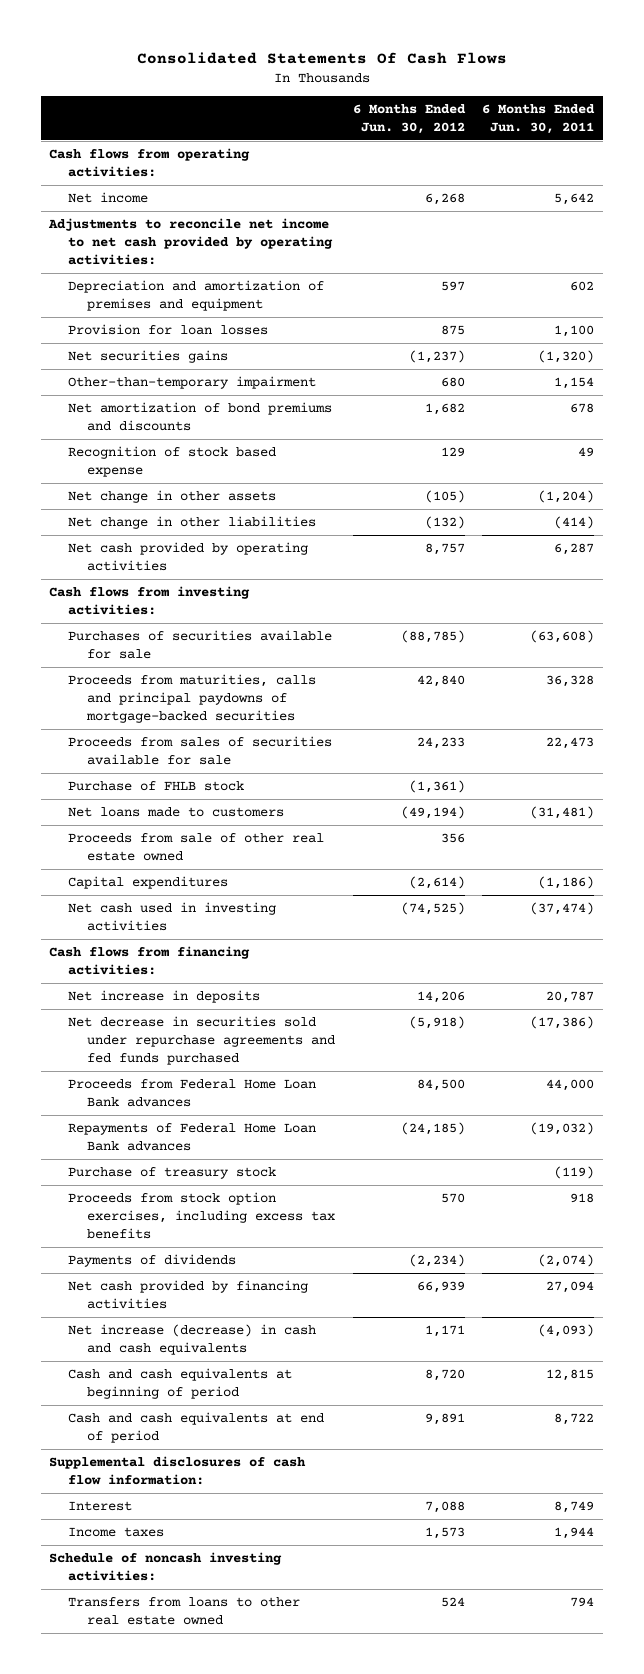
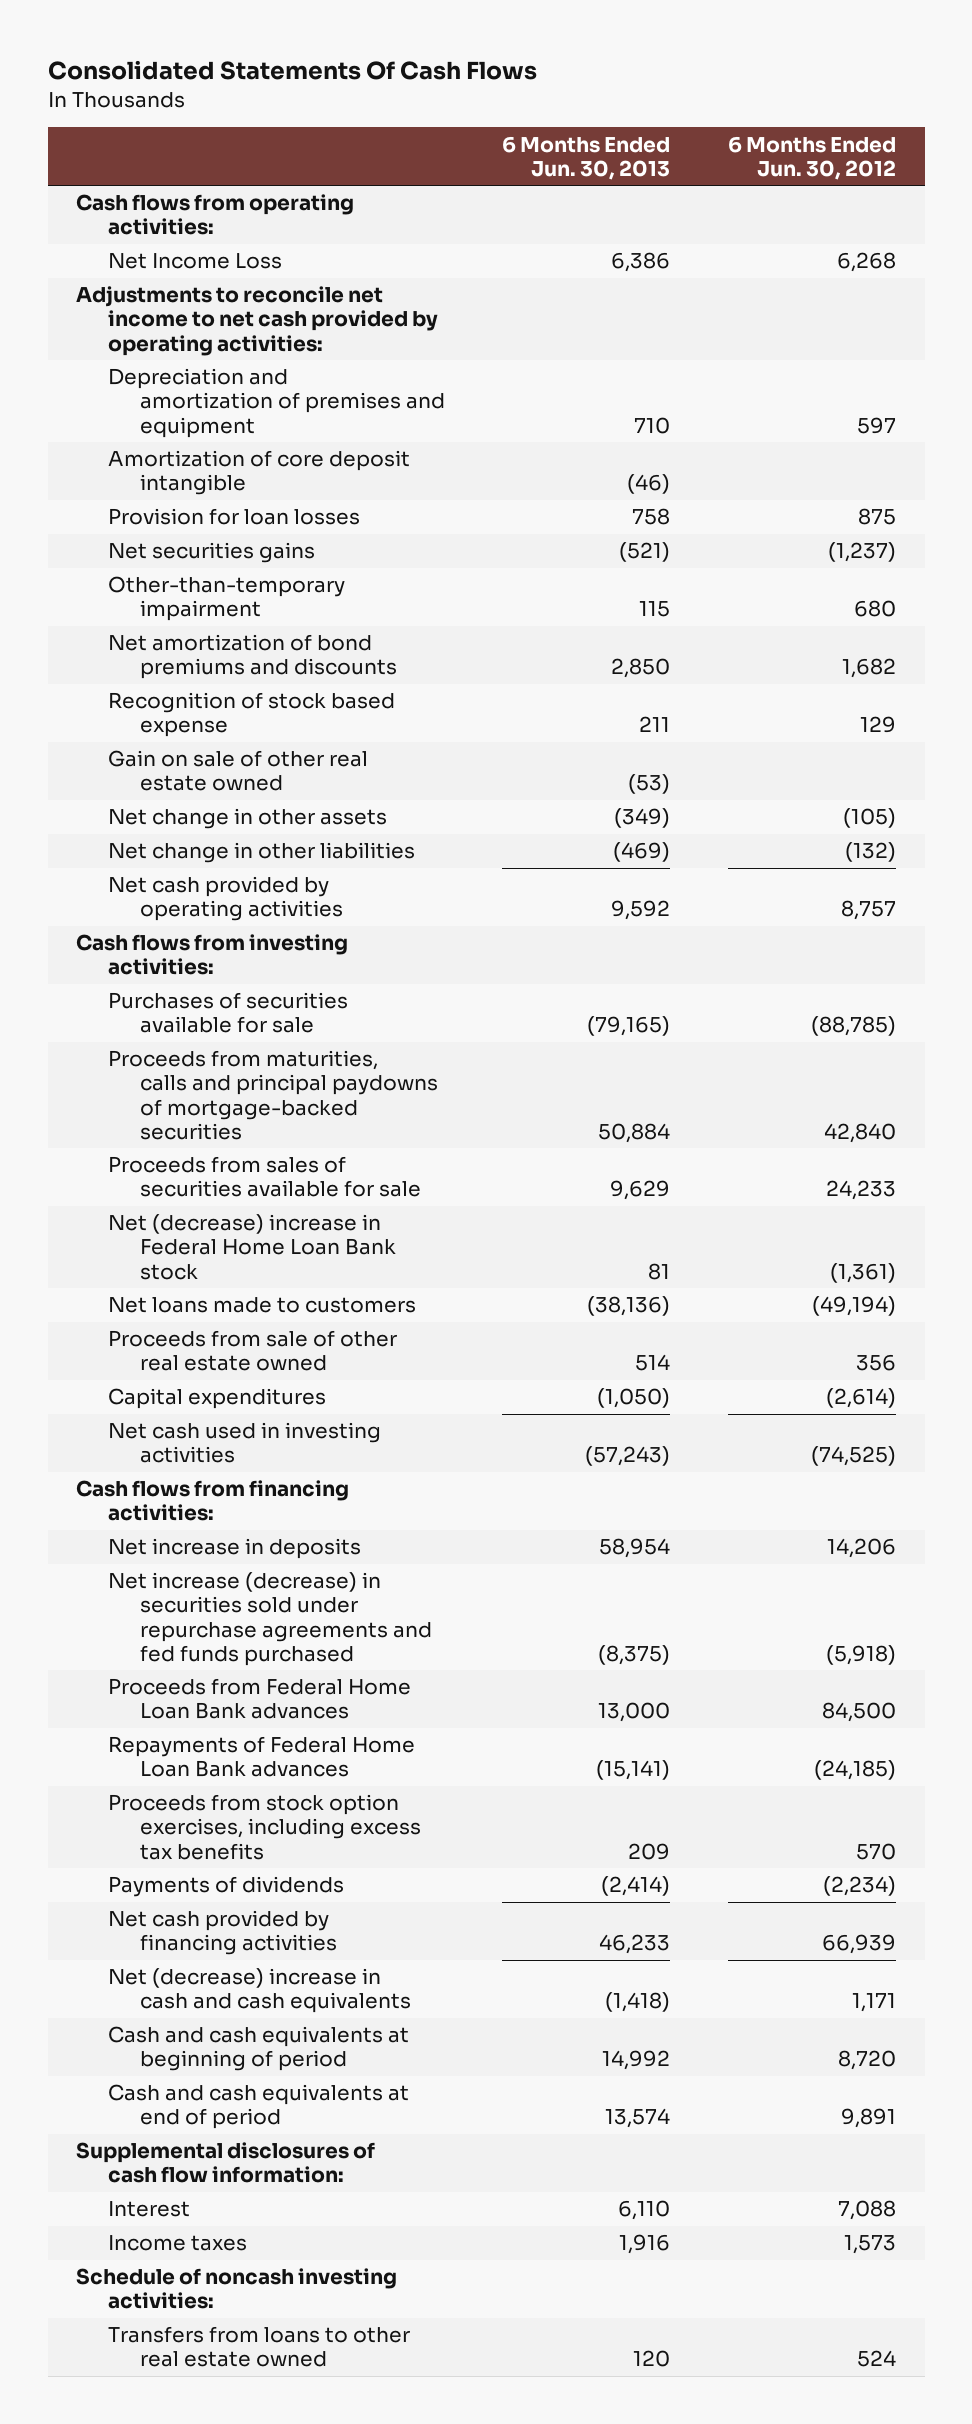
[482,103,596,134] 6 Months Ended Jun. 30, 2011 -> none
none -> [502,135,671,180] 6 Months Ended Jun. 30, 2013
[68,192,149,204] Net income -> [108,253,283,270] Net Income Loss
none -> [108,450,411,496] Amortization of core deposit intangible
none -> [108,750,369,792] Gain on sale of other real estate owned
[68,781,245,792] Purchase of FHLB stock -> [108,1214,396,1280] Net (decrease) increase in Federal Home Loan Bank stock
[68,1016,336,1065] Net decrease in securities sold under repurchase agreements and fed funds purchased -> [108,1572,432,1666] Net increase (decrease) in securities sold under repurchase agreements and fed funds purchased
[68,1167,277,1180] Purchase of treasury stock -> none
[68,1324,317,1355] Net increase (decrease) in cash and cash equivalents -> [108,1968,411,2014] Net (decrease) increase in cash and cash equivalents

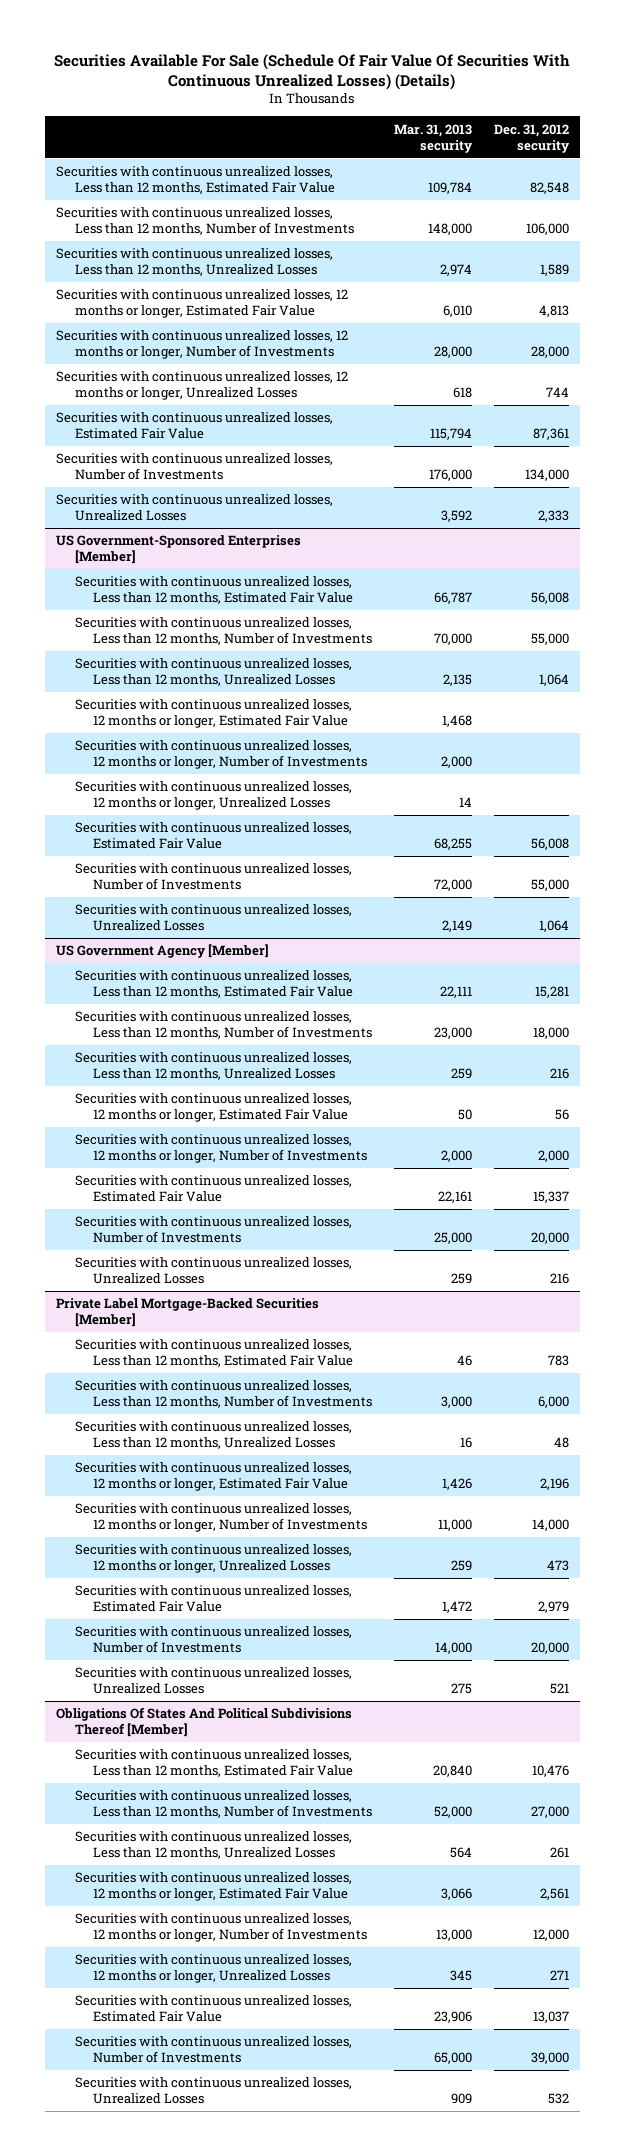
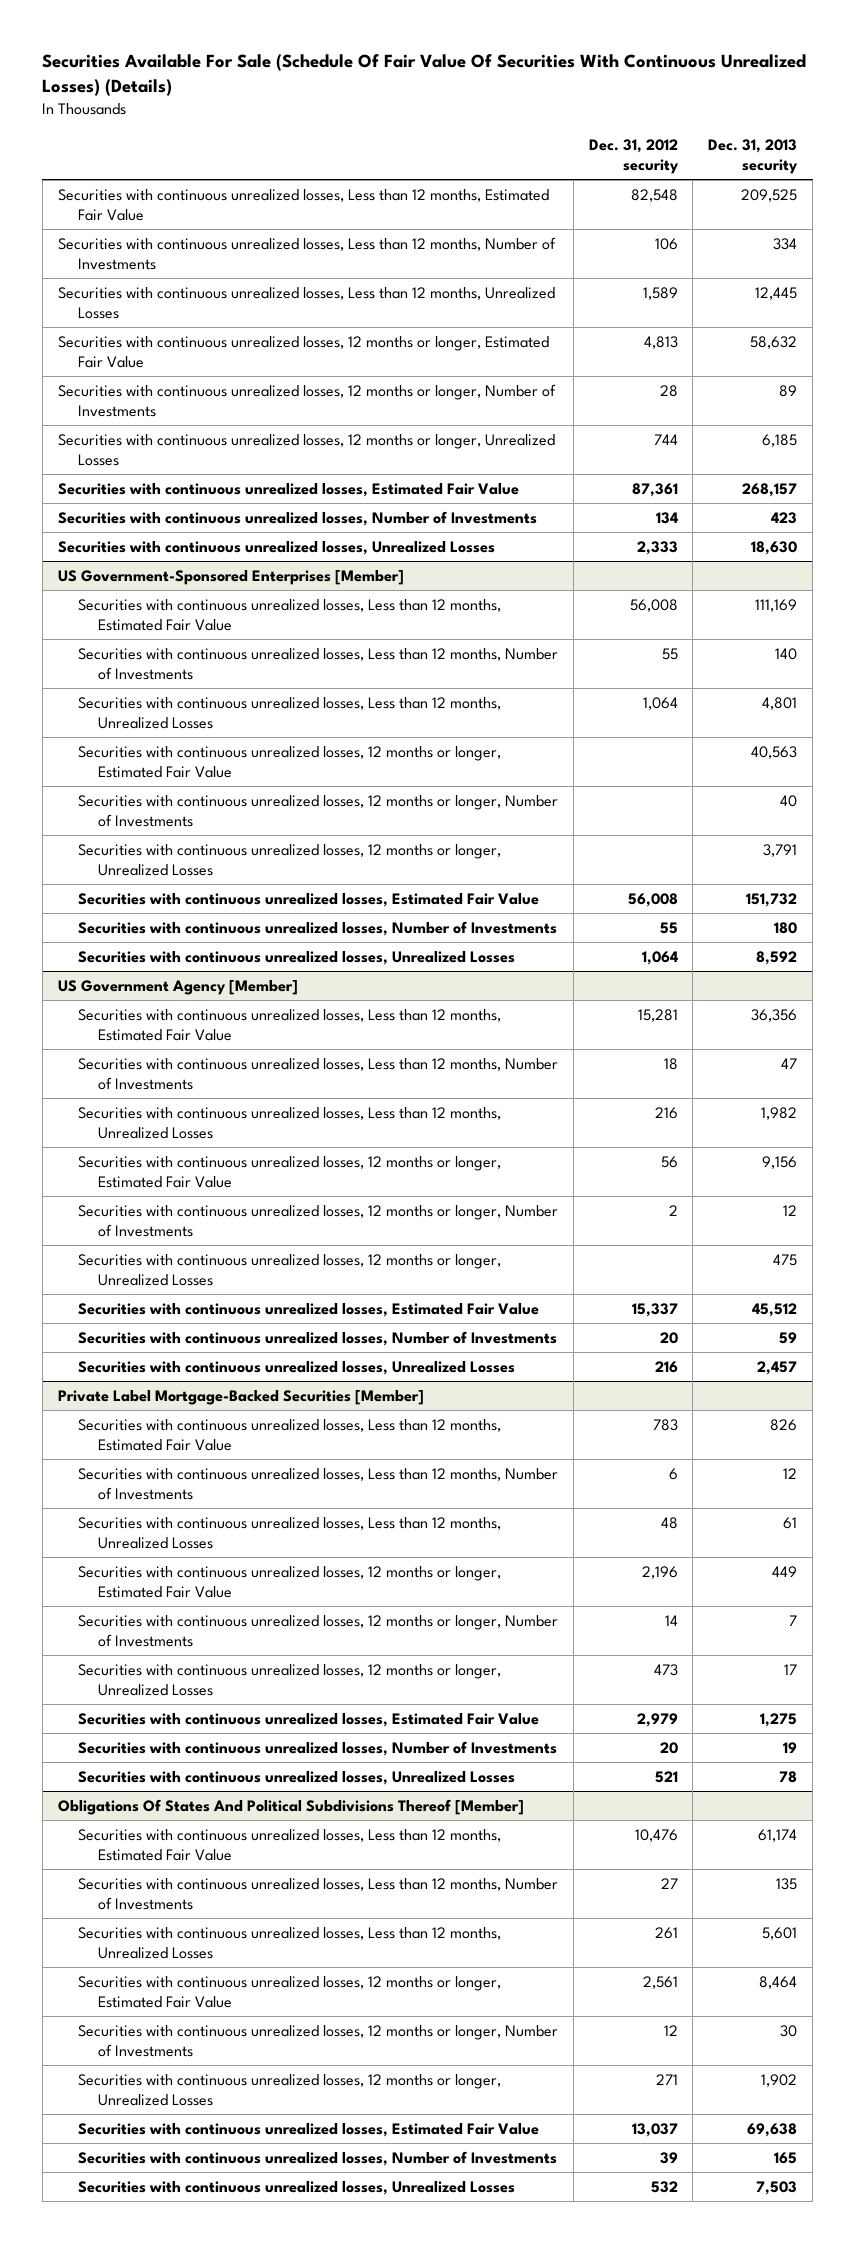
[394,123,474,153] Mar. 31, 2013 security -> none
none -> [708,138,799,175] Dec. 31, 2013 security
[525,223,569,236] 106,000 -> [654,237,678,250] 106
[530,346,569,359] 28,000 -> [659,384,678,397] 28
[524,469,569,482] 134,000 -> [655,511,678,524] 134
[530,633,569,646] 55,000 -> [661,647,678,660] 55
[530,879,569,892] 55,000 -> [659,921,678,934] 55
[532,1027,569,1040] 18,000 -> [663,1057,678,1070] 18
[537,1150,569,1163] 2,000 -> [668,1204,678,1216] 2
none -> [77,1253,501,1286] Securities with continuous unrealized losses, 12 months or longer, Unrealized Losses
[530,1232,569,1245] 20,000 -> [659,1331,678,1344] 20
[537,1396,569,1409] 6,000 -> [668,1467,678,1480] 6
[531,1519,569,1532] 14,000 -> [664,1614,678,1626] 14
[530,1642,569,1655] 20,000 -> [659,1741,678,1754] 20
[530,1806,569,1819] 27,000 -> [660,1877,678,1889] 27
[532,1929,569,1942] 12,000 -> [663,2024,678,2036] 12
[530,2052,569,2065] 39,000 -> [659,2151,678,2164] 39

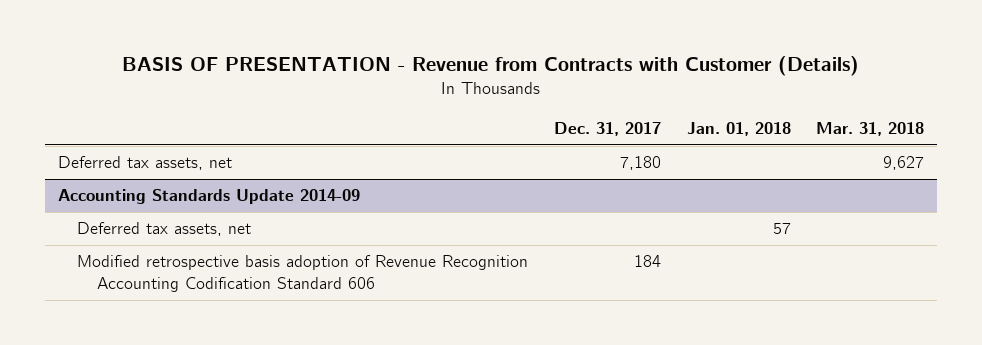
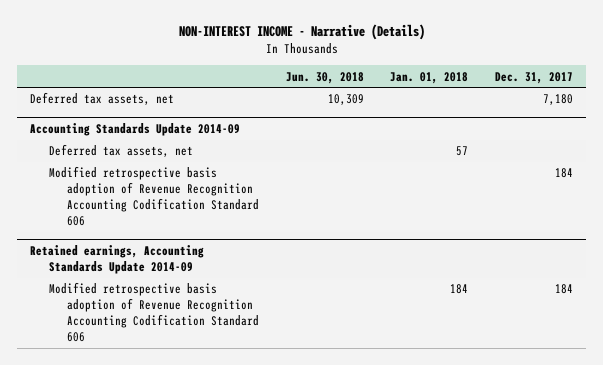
[121,56,859,77] BASIS OF PRESENTATION - Revenue from Contracts with Customer (Details) -> [178,24,425,41] NON-INTEREST INCOME - Narrative (Details)
[816,122,925,137] Mar. 31, 2018 -> none
none -> [285,71,364,84] Jun. 30, 2018
none -> [30,245,205,275] Retained earnings, Accounting Standards Update 2014-09
none -> [48,282,260,343] Modified retrospective basis adoption of Revenue Recognition Accounting Codification Standard 606

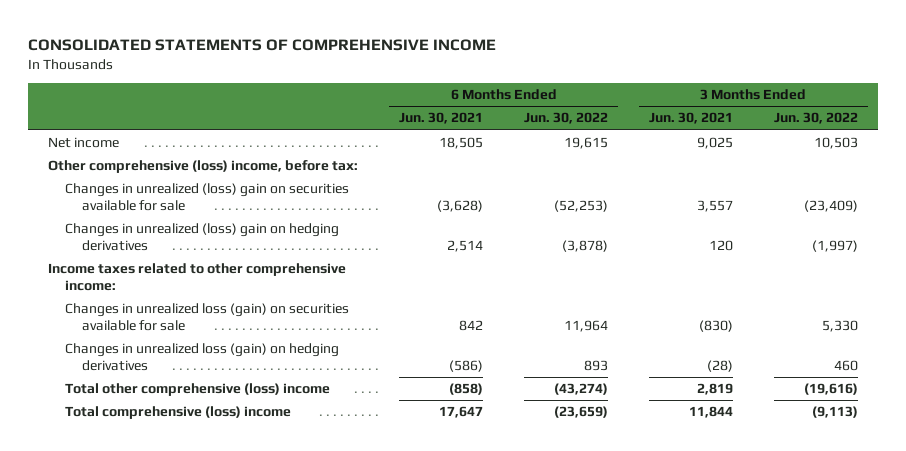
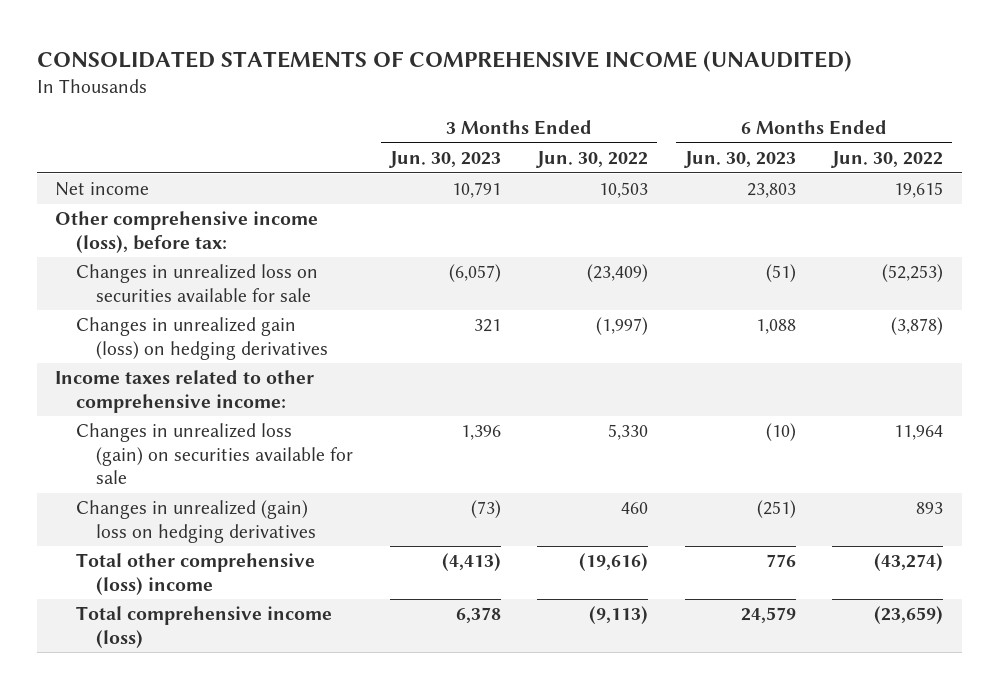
[28,38,497,51] CONSOLIDATED STATEMENTS OF COMPREHENSIVE INCOME -> [36,50,852,72] CONSOLIDATED STATEMENTS OF COMPREHENSIVE INCOME (UNAUDITED)
[399,112,484,125] Jun. 30, 2021 -> none
[648,112,733,125] Jun. 30, 2021 -> none
none -> [388,151,501,169] Jun. 30, 2023
none -> [683,151,796,169] Jun. 30, 2023
[48,160,359,174] Other comprehensive (loss) income, before tax: -> [54,211,318,253] Other comprehensive income (loss), before tax:
[65,183,350,211] Changes in unrealized (loss) gain on securities available for sale -> [75,264,318,302] Changes in unrealized loss on securities available for sale
[65,223,340,251] Changes in unrealized (loss) gain on hedging derivatives -> [75,317,329,360] Changes in unrealized gain (loss) on hedging derivatives
[65,343,340,371] Changes in unrealized loss (gain) on hedging derivatives -> [75,500,317,543] Changes in unrealized (gain) loss on hedging derivatives
[65,406,292,420] Total comprehensive (loss) income -> [75,606,332,648] Total comprehensive income (loss)

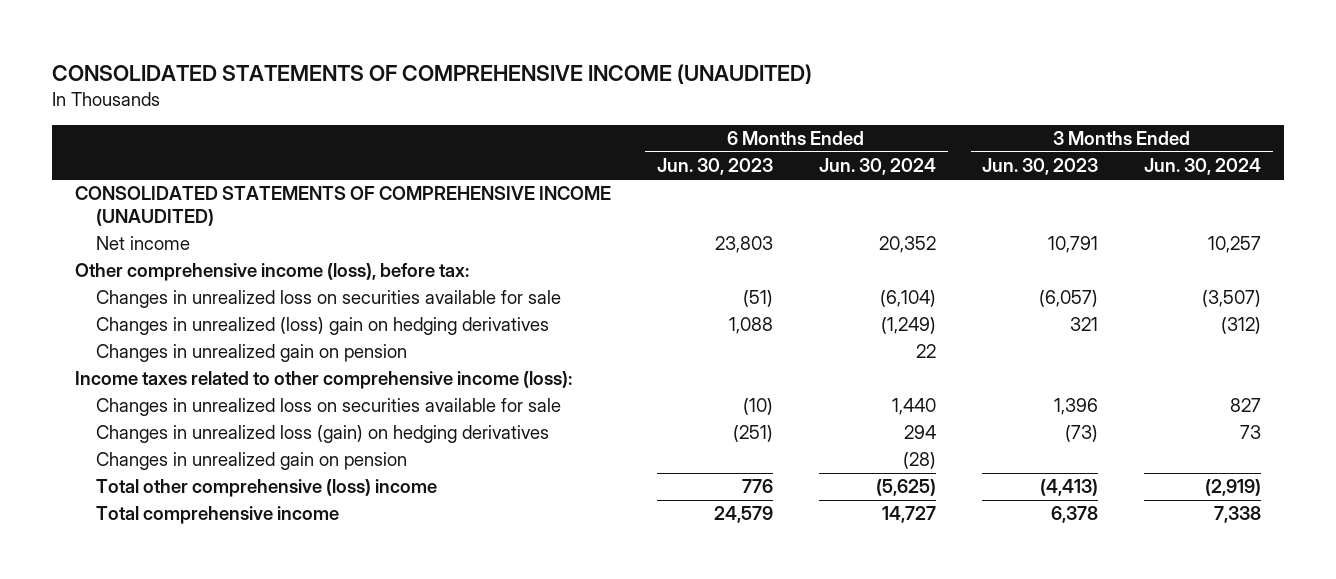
[536,151,649,169] Jun. 30, 2022 -> none
[831,151,944,169] Jun. 30, 2022 -> none
none -> [819,158,937,176] Jun. 30, 2024
none -> [1144,158,1262,176] Jun. 30, 2024
none -> [74,186,611,227] CONSOLIDATED STATEMENTS OF COMPREHENSIVE INCOME (UNAUDITED)
[75,317,329,360] Changes in unrealized gain (loss) on hedging derivatives -> [96,317,550,336] Changes in unrealized (loss) gain on hedging derivatives
none -> [96,344,408,363] Changes in unrealized gain on pension
[54,370,314,413] Income taxes related to other comprehensive income: -> [74,371,572,390] Income taxes related to other comprehensive income (loss):
[75,423,354,485] Changes in unrealized loss (gain) on securities available for sale -> [96,398,562,417] Changes in unrealized loss on securities available for sale
[75,500,317,543] Changes in unrealized (gain) loss on hedging derivatives -> [96,425,550,444] Changes in unrealized loss (gain) on hedging derivatives
none -> [96,452,408,471] Changes in unrealized gain on pension
[75,606,332,648] Total comprehensive income (loss) -> [96,506,340,525] Total comprehensive income

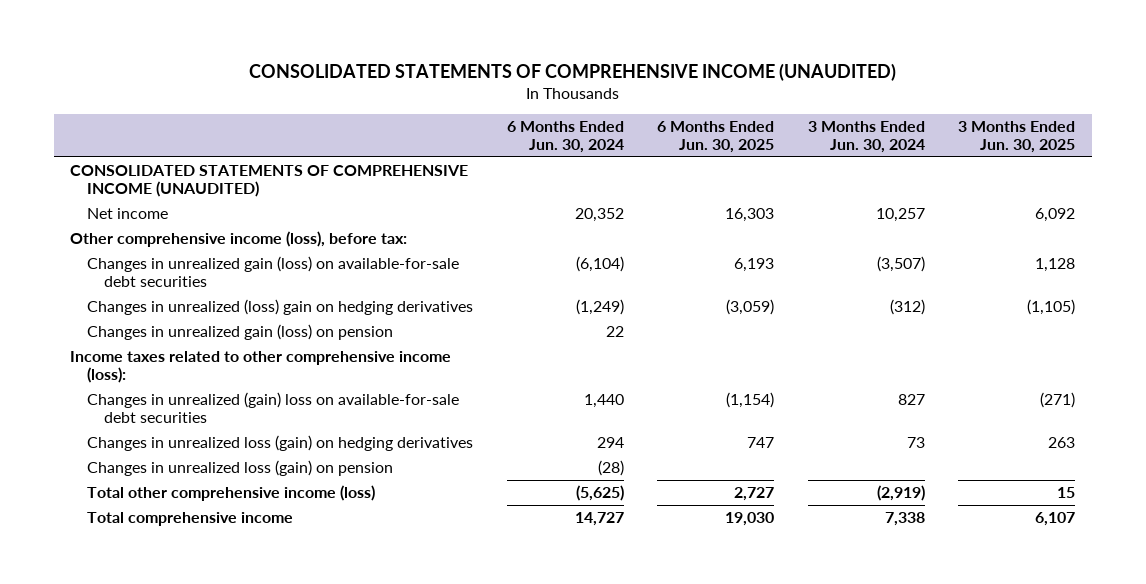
[656,158,773,176] Jun. 30, 2023 -> none
[982,158,1099,176] Jun. 30, 2023 -> none
none -> [657,120,775,153] 6 Months Ended Jun. 30, 2025
none -> [958,120,1076,153] 3 Months Ended Jun. 30, 2025
[96,290,562,309] Changes in unrealized loss on securities available for sale -> [87,255,460,287] Changes in unrealized gain (loss) on available-for-sale debt securities
[96,344,408,363] Changes in unrealized gain on pension -> [87,323,394,340] Changes in unrealized gain (loss) on pension
[96,398,562,417] Changes in unrealized loss on securities available for sale -> [87,391,460,423] Changes in unrealized (gain) loss on available-for-sale debt securities
[96,452,408,471] Changes in unrealized gain on pension -> [87,459,394,476] Changes in unrealized loss (gain) on pension
[96,479,438,498] Total other comprehensive (loss) income -> [87,484,376,501] Total other comprehensive income (loss)

